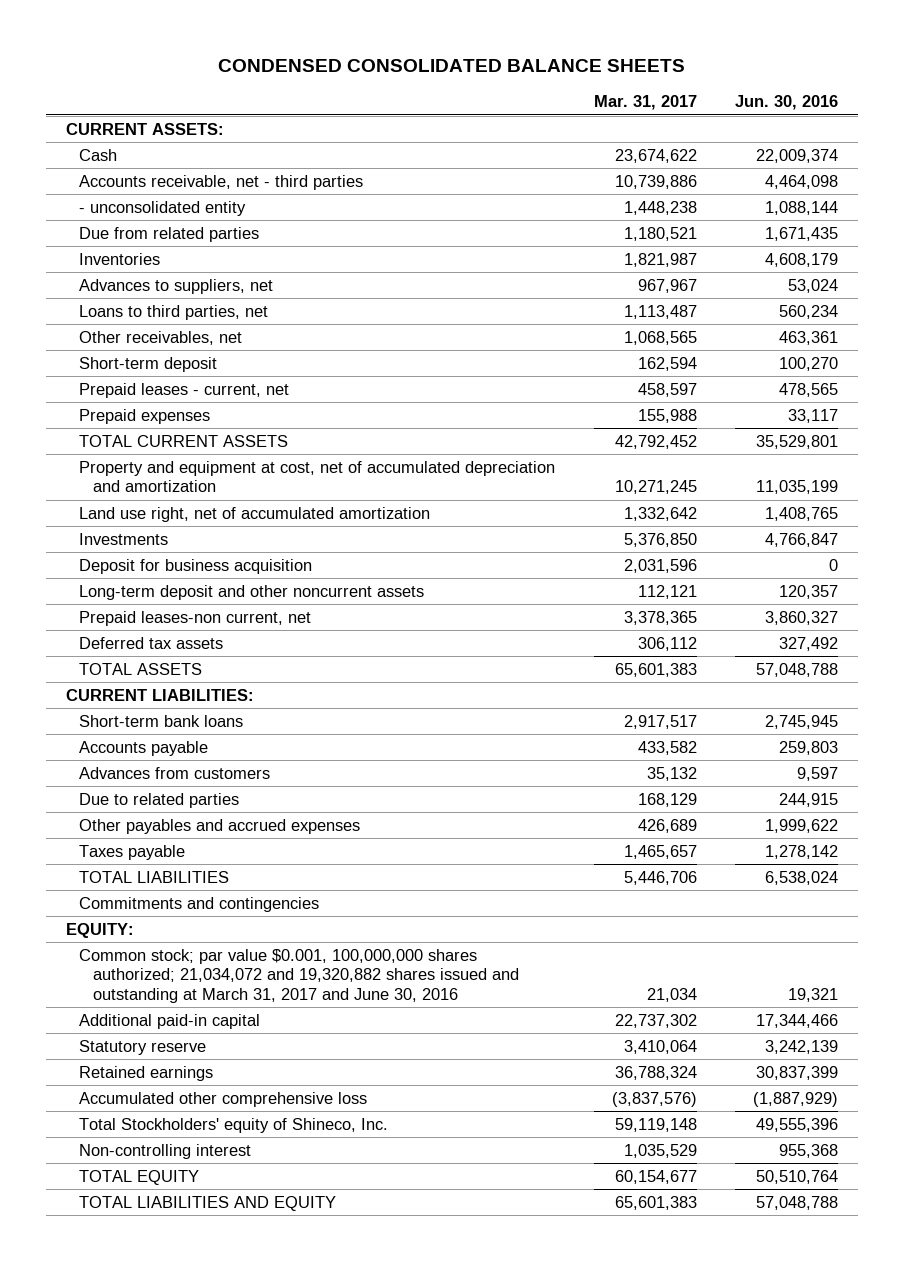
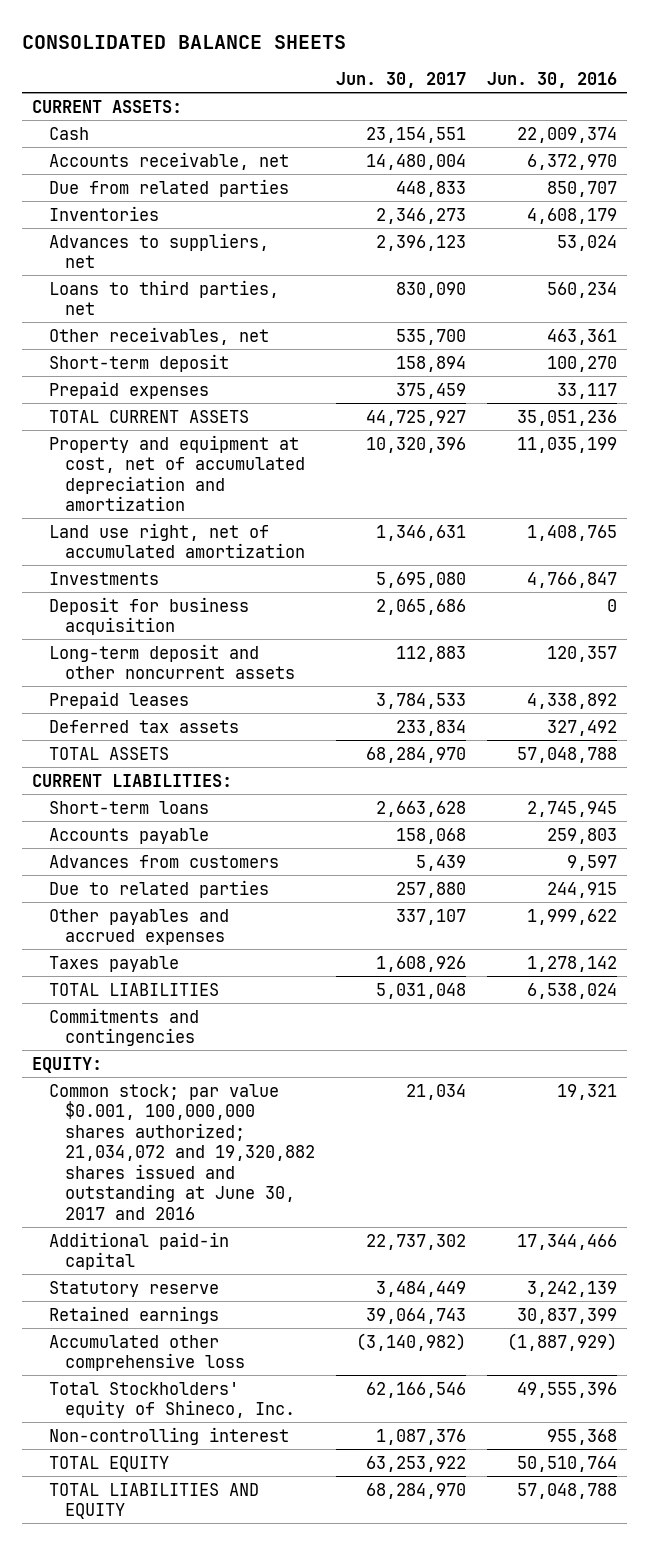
[218,59,686,73] CONDENSED CONSOLIDATED BALANCE SHEETS -> [21,34,346,49] CONSOLIDATED BALANCE SHEETS
[593,95,697,111] Mar. 31, 2017 -> none
none -> [336,72,467,89] Jun. 30, 2017
[79,200,247,216] - unconsolidated entity -> none
[79,174,364,190] Accounts receivable, net - third parties -> [48,151,289,170] Accounts receivable, net
[765,174,839,189] 4,464,098 -> [526,153,617,170] 6,372,970
[765,226,839,241] 1,671,435 -> [546,180,617,197] 850,707
[79,382,290,398] Prepaid leases - current, net -> none
[756,434,839,449] 35,529,801 -> [516,409,617,426] 35,051,236
[79,610,312,626] Prepaid leases-non current, net -> none
none -> [48,690,189,709] Prepaid leases
[79,714,244,727] Short-term bank loans -> [48,800,209,814] Short-term loans
[79,948,520,1004] Common stock; par value $0.001, 100,000,000 shares authorized; 21,034,072 and 19,320,882 shares issued and outstanding at March 31, 2017 and June 30, 2016 -> [48,1083,316,1220] Common stock; par value $0.001, 100,000,000 shares authorized; 21,034,072 and 19,320,882 shares issued and outstanding at June 30, 2017 and 2016

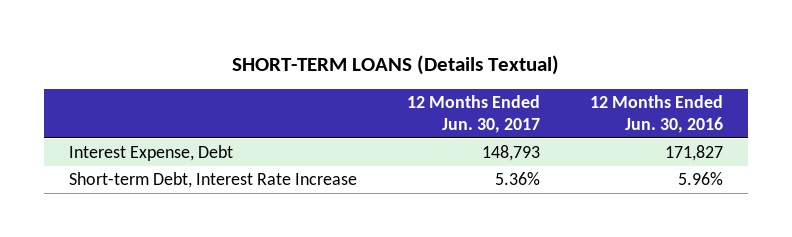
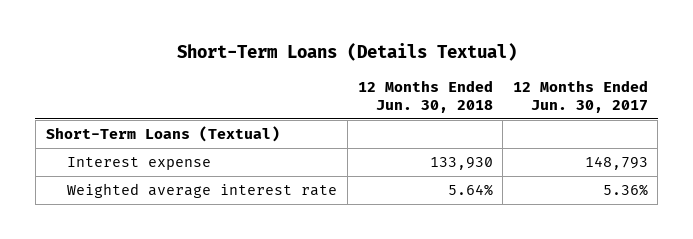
[232,55,560,76] SHORT-TERM LOANS (Details Textual) -> [176,43,517,62] Short-Term Loans (Details Textual)
[590,95,724,133] 12 Months Ended Jun. 30, 2016 -> none
none -> [357,80,493,113] 12 Months Ended Jun. 30, 2018
none -> [45,126,280,143] Short-Term Loans (Textual)
[68,145,233,162] Interest Expense, Debt -> [67,157,212,171] Interest expense
[68,172,357,189] Short-term Debt, Interest Rate Increase -> [67,183,338,199] Weighted average interest rate

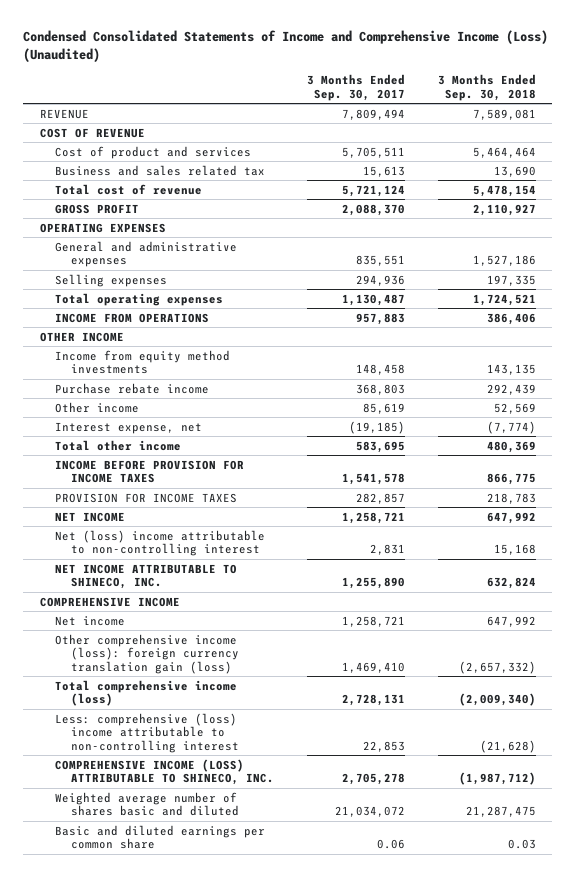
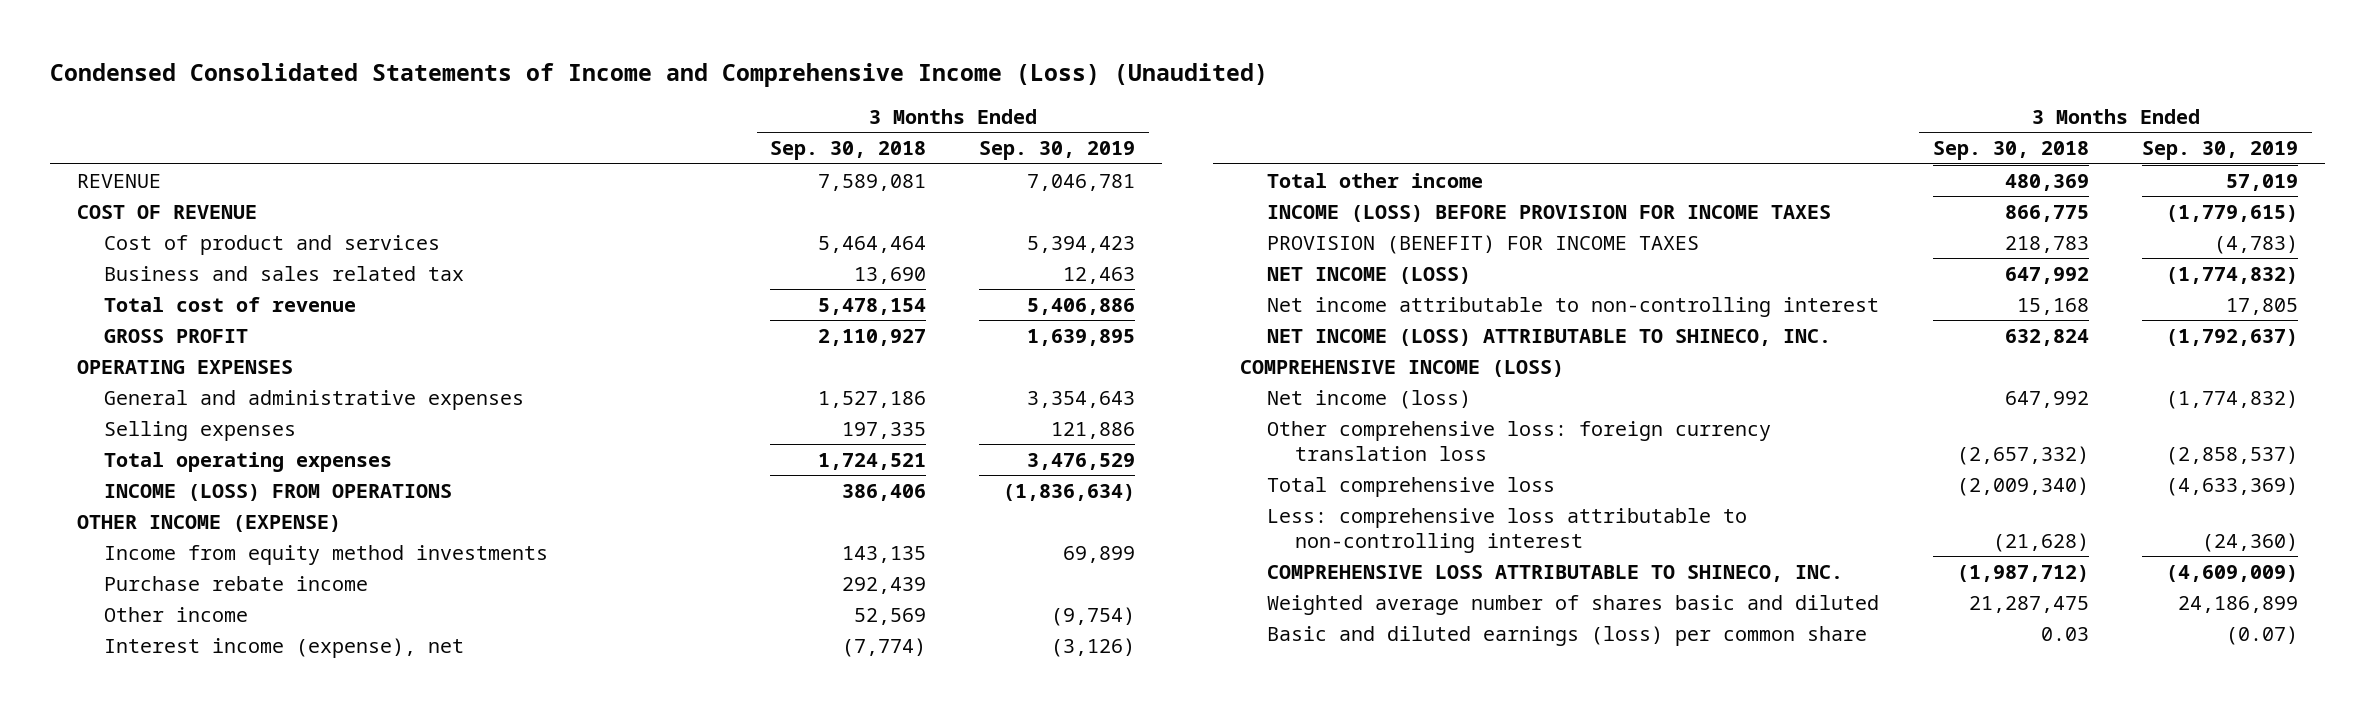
[307,73,406,101] 3 Months Ended Sep. 30, 2017 -> none
none -> [979,141,1136,161] Sep. 30, 2019
[55,312,210,323] INCOME FROM OPERATIONS -> [104,483,453,501] INCOME (LOSS) FROM OPERATIONS
[39,331,124,342] OTHER INCOME -> [76,514,341,532] OTHER INCOME (EXPENSE)
[55,421,203,434] Interest expense, net -> [104,637,465,658] Interest income (expense), net
[55,459,245,484] INCOME BEFORE PROVISION FOR INCOME TAXES -> [1267,204,1832,222] INCOME (LOSS) BEFORE PROVISION FOR INCOME TAXES
[55,492,238,503] PROVISION FOR INCOME TAXES -> [1267,234,1700,254] PROVISION (BENEFIT) FOR INCOME TAXES
[55,511,126,522] NET INCOME -> [1267,266,1472,284] NET INCOME (LOSS)
[55,529,266,557] Net (loss) income attributable to non-controlling interest -> [1267,296,1880,317] Net income attributable to non-controlling interest
[55,563,238,590] NET INCOME ATTRIBUTABLE TO SHINECO, INC. -> [1267,328,1832,346] NET INCOME (LOSS) ATTRIBUTABLE TO SHINECO, INC.
[39,596,180,607] COMPREHENSIVE INCOME -> [1239,359,1564,377] COMPREHENSIVE INCOME (LOSS)
[55,615,126,626] Net income -> [1267,389,1472,409] Net income (loss)
[55,633,240,674] Other comprehensive income (loss): foreign currency translation gain (loss) -> [1267,420,1772,461] Other comprehensive loss: foreign currency translation loss
[55,679,238,707] Total comprehensive income (loss) -> [1267,476,1556,497] Total comprehensive loss
[55,712,240,753] Less: comprehensive (loss) income attributable to non-controlling interest -> [1267,507,1748,553] Less: comprehensive loss attributable to non-controlling interest
[55,758,275,786] COMPREHENSIVE INCOME (LOSS) ATTRIBUTABLE TO SHINECO, INC. -> [1267,564,1844,582] COMPREHENSIVE LOSS ATTRIBUTABLE TO SHINECO, INC.
[55,824,266,850] Basic and diluted earnings per common share -> [1267,625,1868,646] Basic and diluted earnings (loss) per common share

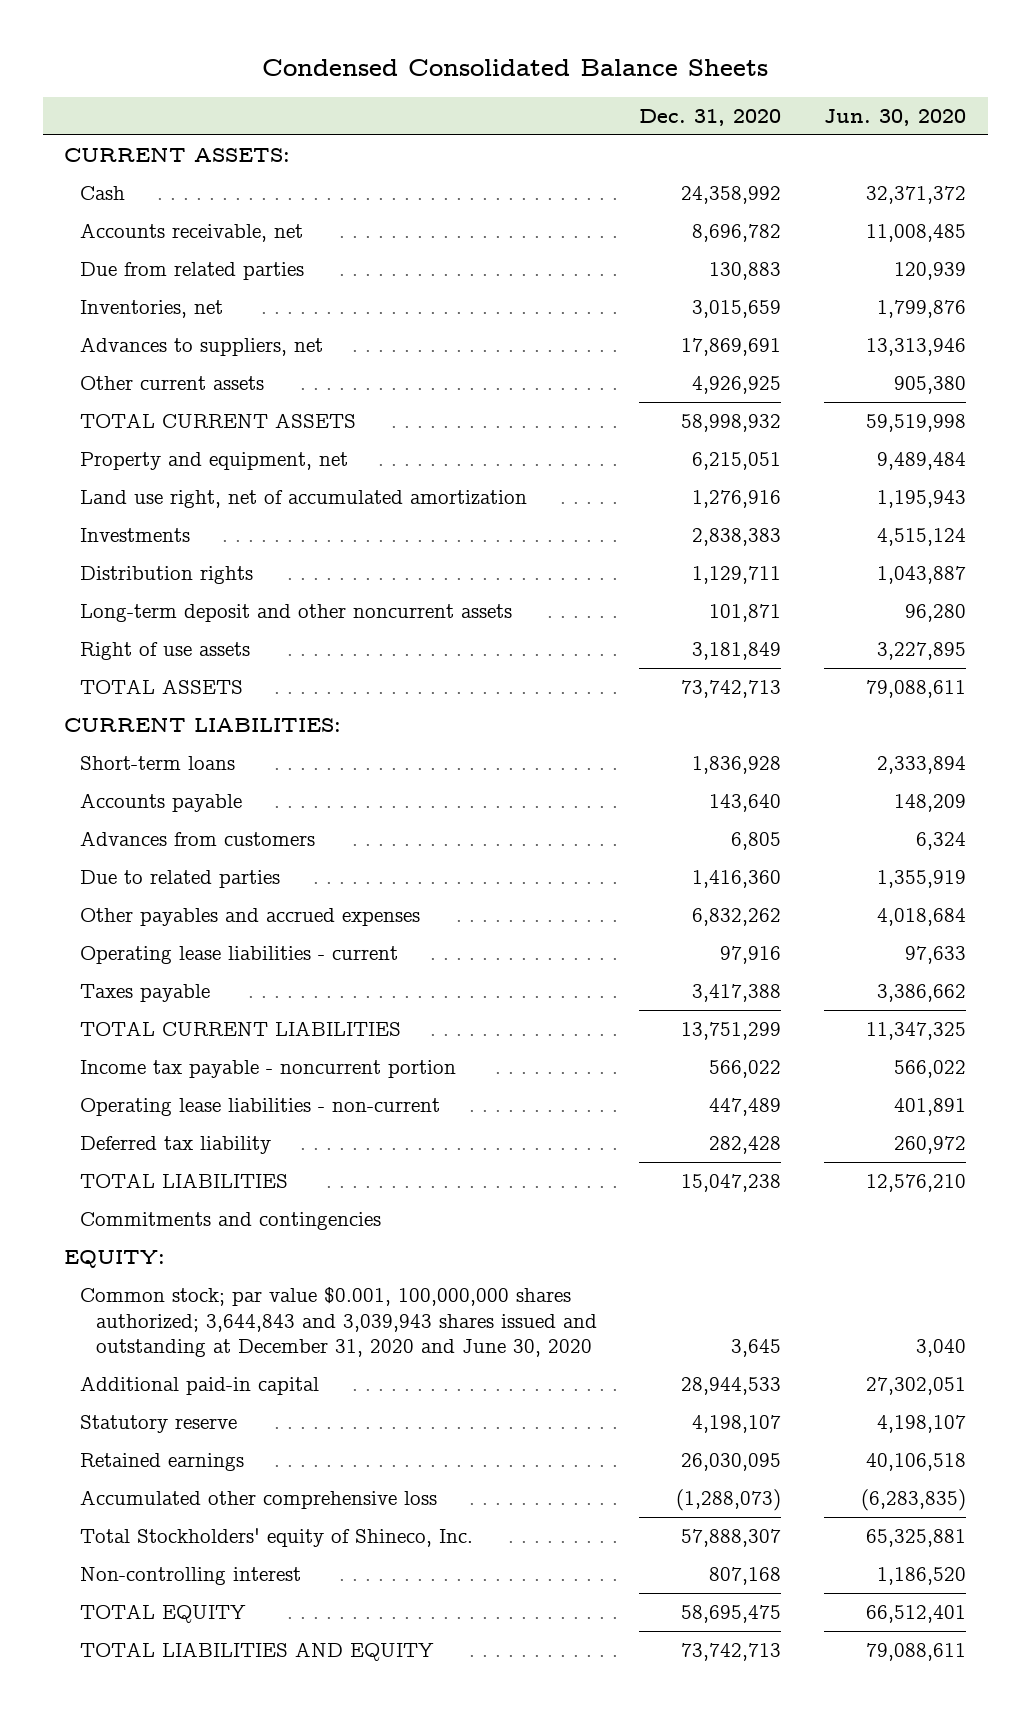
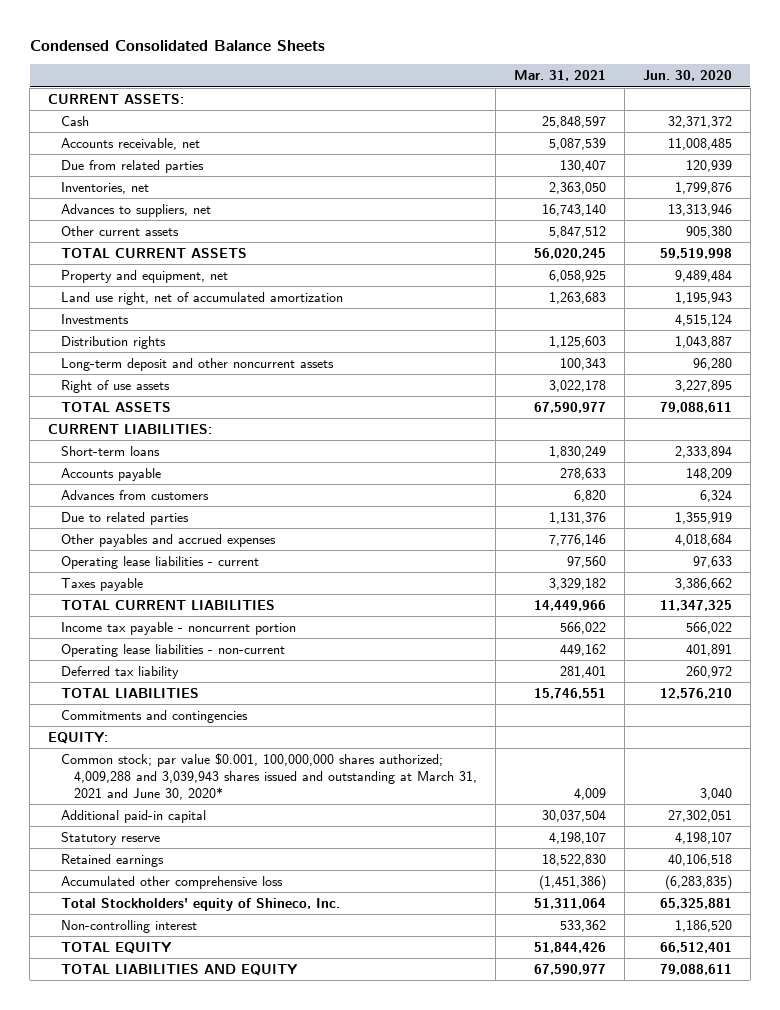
[639,108,782,126] Dec. 31, 2020 -> none
none -> [513,70,606,82] Mar. 31, 2021
[79,1287,597,1358] Common stock; par value $0.001, 100,000,000 shares authorized; 3,644,843 and 3,039,943 shares issued and outstanding at December 31, 2020 and June 30, 2020 -> [60,752,477,800] Common stock; par value $0.001, 100,000,000 shares authorized; 4,009,288 and 3,039,943 shares issued and outstanding at March 31, 2021 and June 30, 2020*

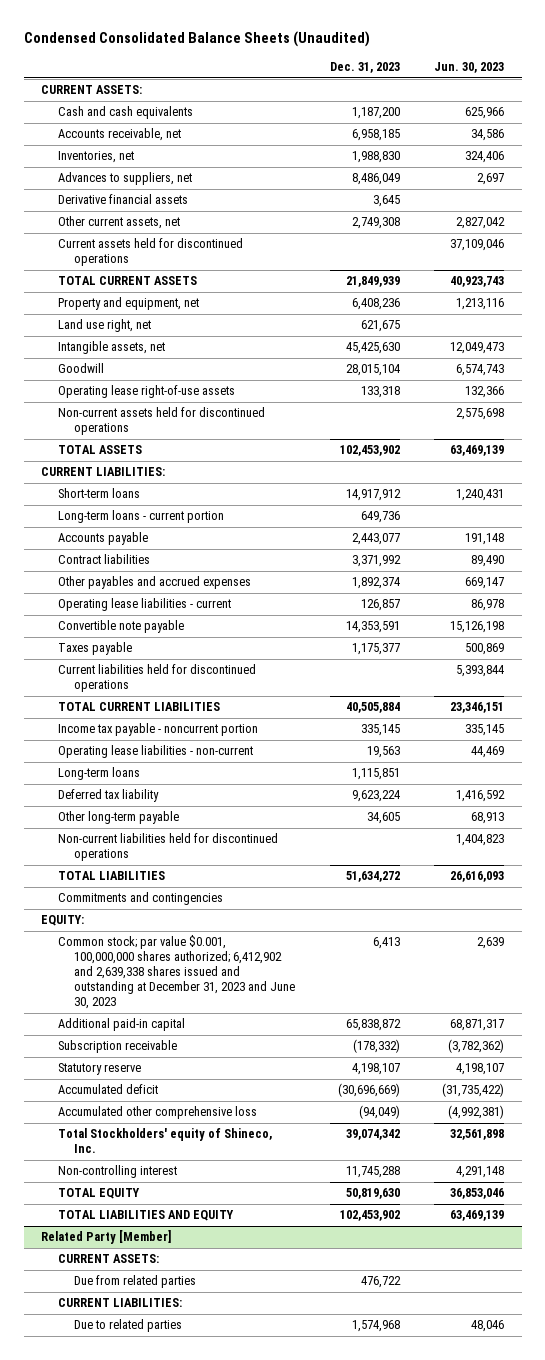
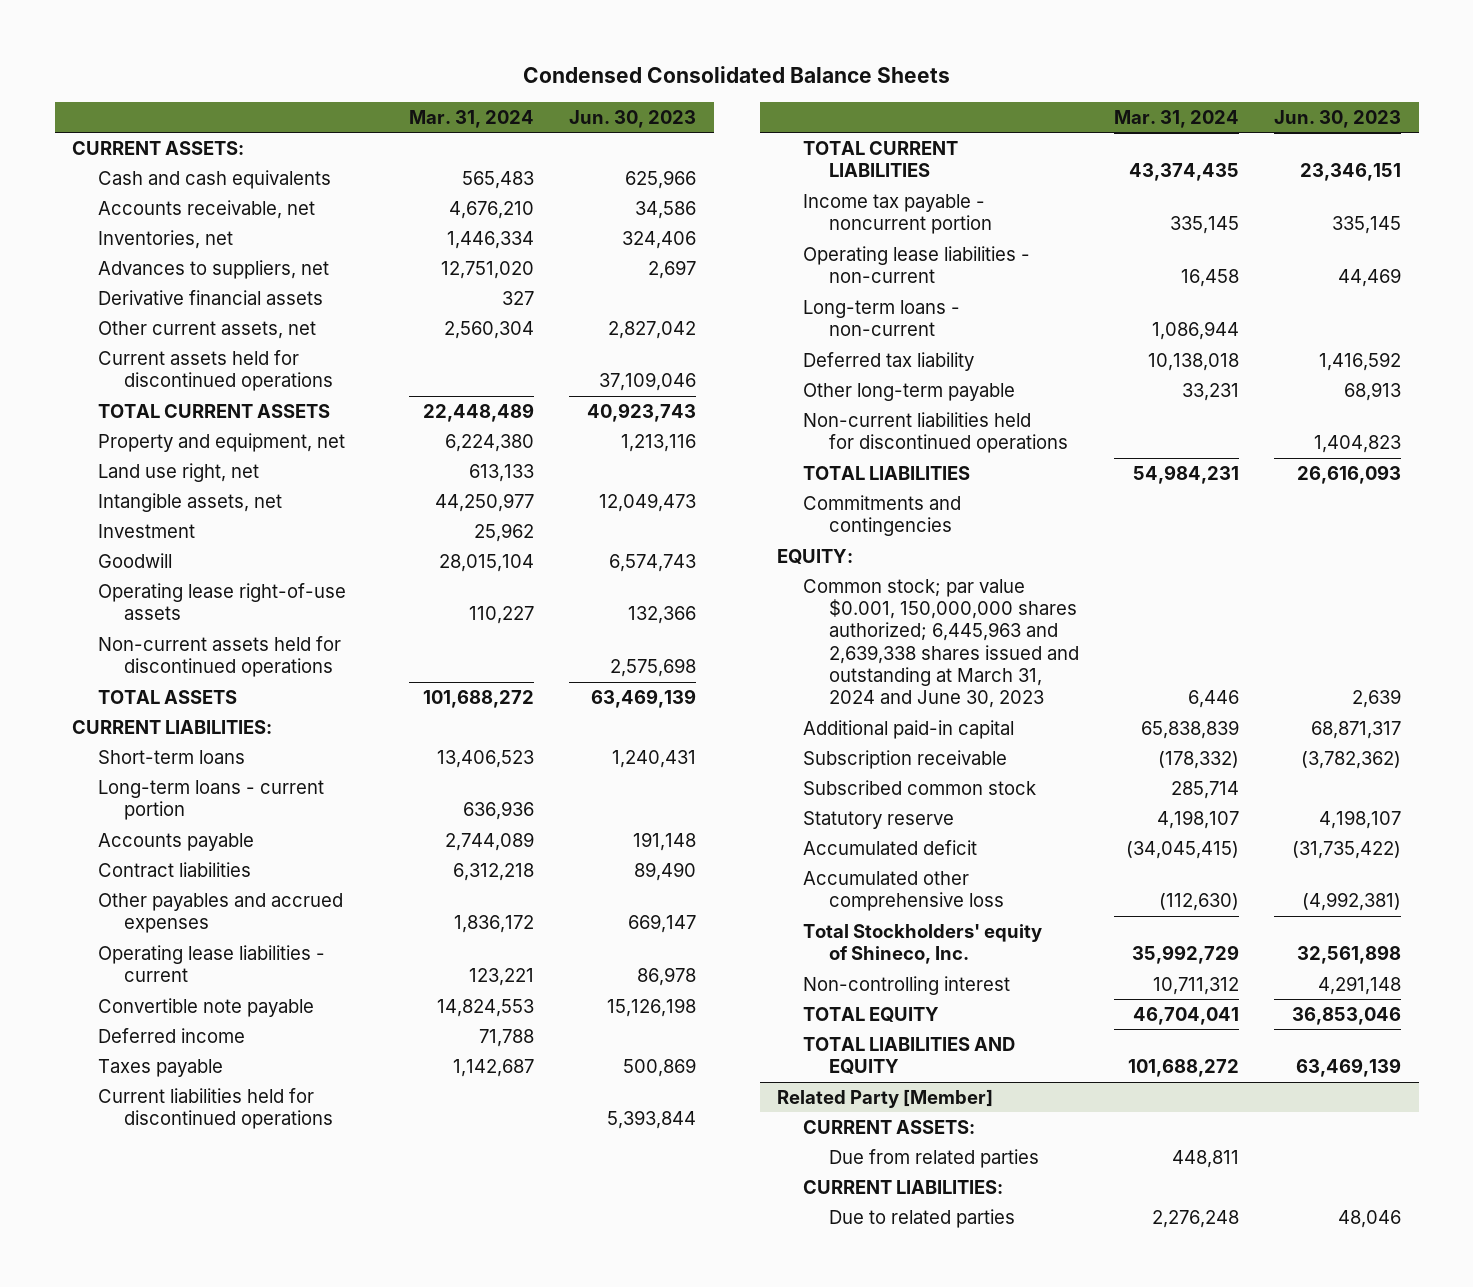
[23,31,370,48] Condensed Consolidated Balance Sheets (Unaudited) -> [522,66,950,84] Condensed Consolidated Balance Sheets
[329,62,400,74] Dec. 31, 2023 -> none
none -> [409,109,535,128] Mar. 31, 2024
none -> [98,523,196,538] Investment
none -> [98,1027,246,1043] Deferred income
[57,767,140,781] Long-term loans -> [803,299,961,337] Long-term loans - non-current
[57,935,296,1010] Common stock; par value $0.001, 100,000,000 shares authorized; 6,412,902 and 2,639,338 shares issued and outstanding at December 31, 2023 and June 30, 2023 -> [803,578,1080,709] Common stock; par value $0.001, 150,000,000 shares authorized; 6,445,963 and 2,639,338 shares issued and outstanding at March 31, 2024 and June 30, 2023
none -> [803,779,1037,795] Subscribed common stock

